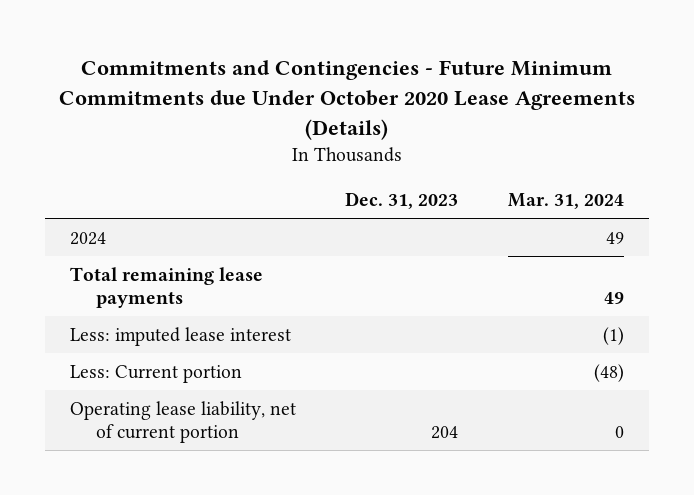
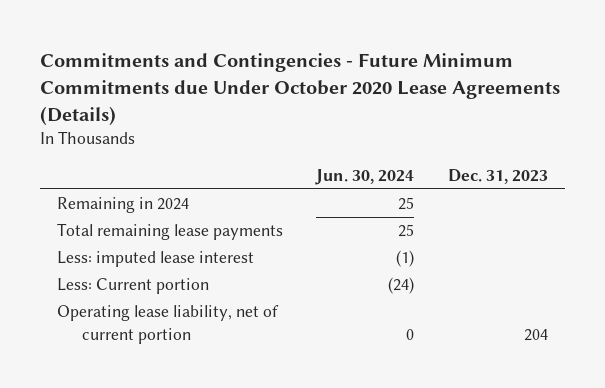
[507,192,624,209] Mar. 31, 2024 -> none
none -> [315,168,415,185] Jun. 30, 2024
[69,232,106,246] 2024 -> [56,197,189,214] Remaining in 2024

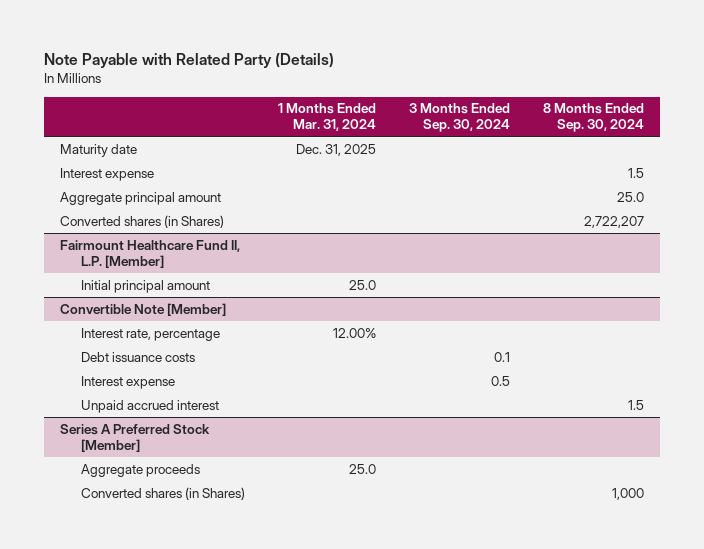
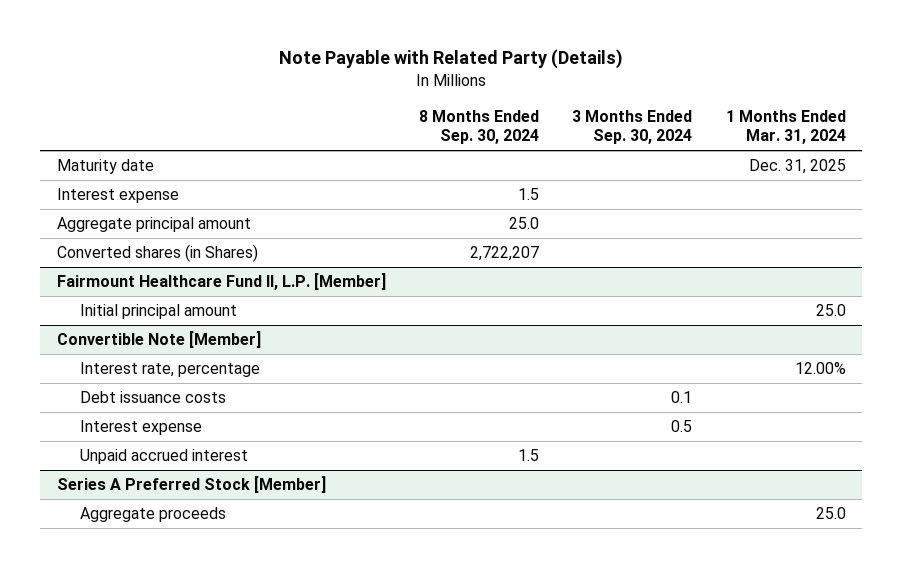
[80,486,245,500] Converted shares (in Shares) -> none

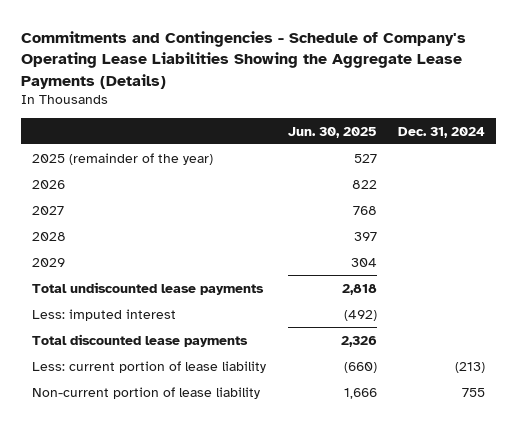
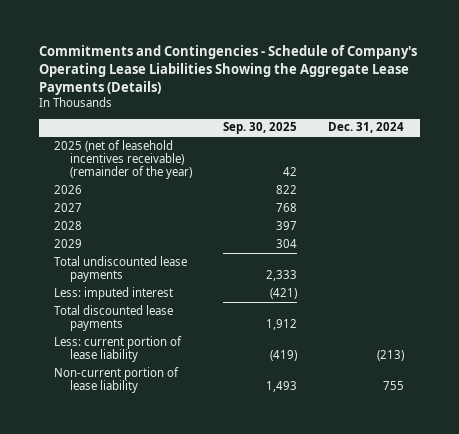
[287,126,377,138] Jun. 30, 2025 -> none
none -> [222,122,297,135] Sep. 30, 2025
[32,152,214,165] 2025 (remainder of the year) -> [54,139,192,180] 2025 (net of leasehold incentives receivable) (remainder of the year)

